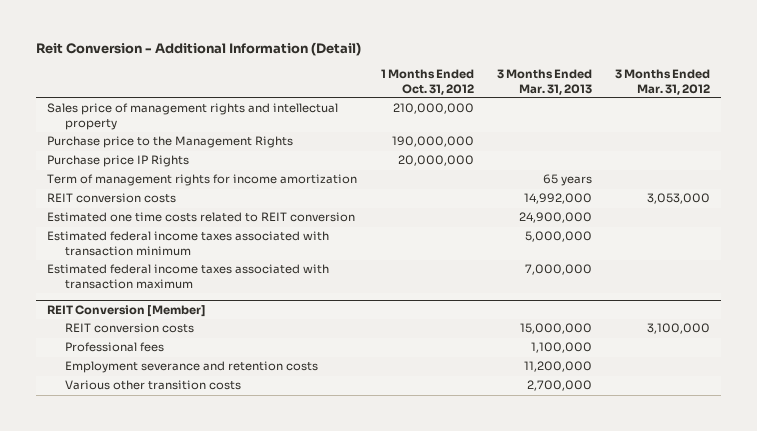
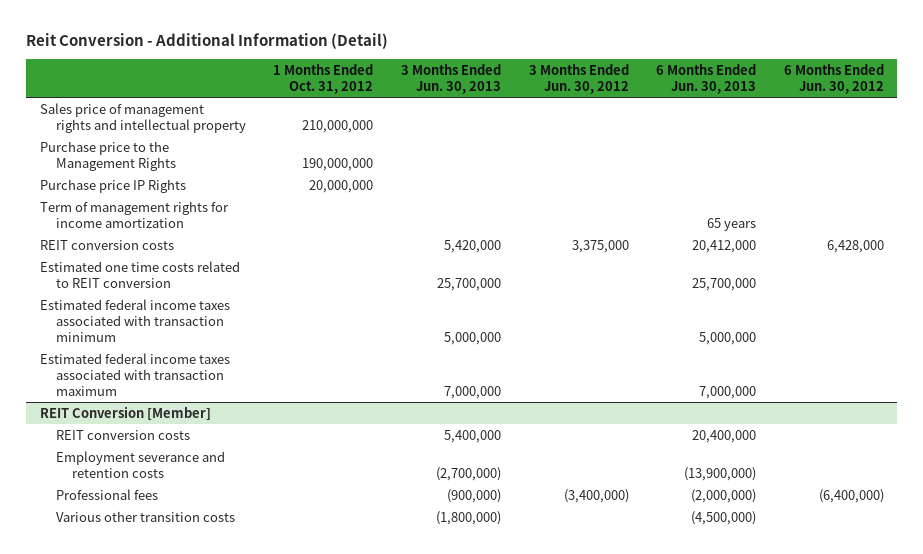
[496,69,592,95] 3 Months Ended Mar. 31, 2013 -> none
[614,69,710,95] 3 Months Ended Mar. 31, 2012 -> none
none -> [401,64,502,95] 3 Months Ended Jun. 30, 2013
none -> [528,64,629,95] 3 Months Ended Jun. 30, 2012
none -> [656,64,757,95] 6 Months Ended Jun. 30, 2013
none -> [783,64,884,95] 6 Months Ended Jun. 30, 2012
[65,342,165,353] Professional fees -> [55,488,158,500] Professional fees

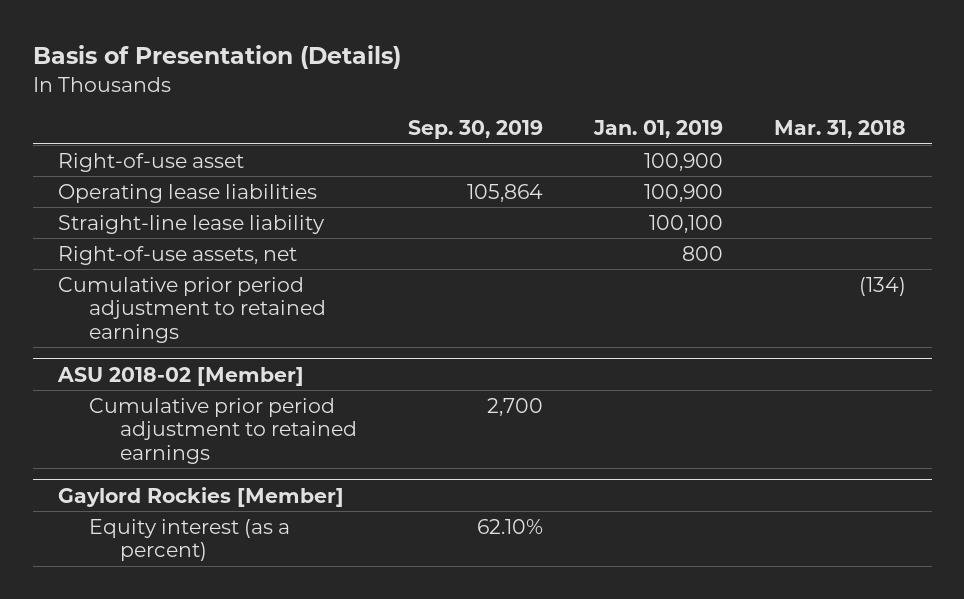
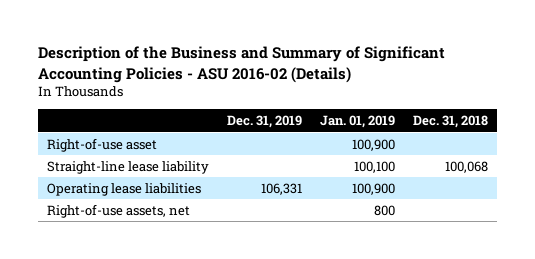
[32,45,401,70] Basis of Presentation (Details) -> [37,46,445,83] Description of the Business and Summary of Significant Accounting Policies - ASU 2016-02 (Details)
[408,119,544,139] Sep. 30, 2019 -> none
[774,119,907,138] Mar. 31, 2018 -> none
none -> [226,115,302,129] Dec. 31, 2019
none -> [413,115,489,129] Dec. 31, 2018
[58,183,318,203] Operating lease liabilities -> [46,182,201,196] Operating lease liabilities
[58,276,327,343] Cumulative prior period adjustment to retained earnings -> none
[57,366,305,386] ASU 2018-02 [Member] -> none
[89,397,358,464] Cumulative prior period adjustment to retained earnings -> none
[58,486,345,507] Gaylord Rockies [Member] -> none
[89,518,291,562] Equity interest (as a percent) -> none

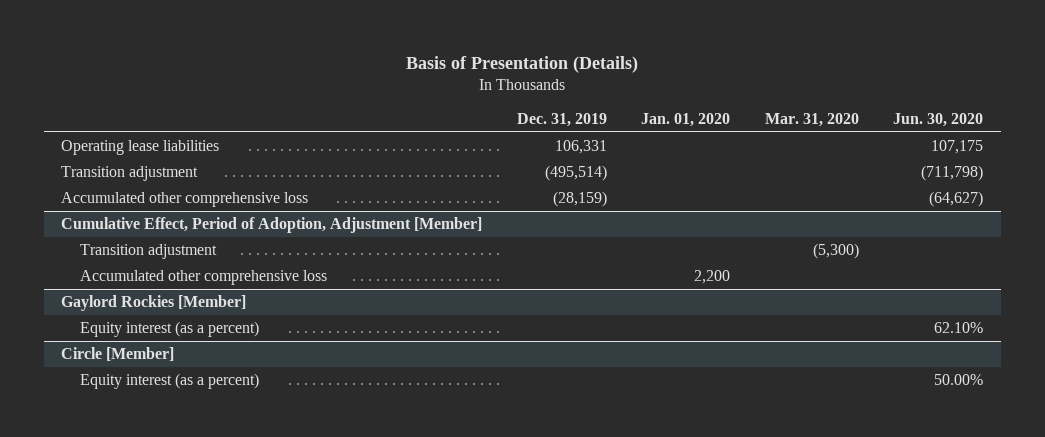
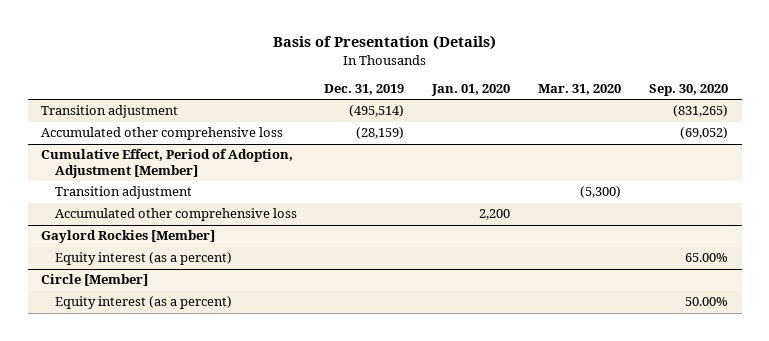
[893,112,984,127] Jun. 30, 2020 -> none
none -> [648,84,728,97] Sep. 30, 2020
[61,140,220,156] Operating lease liabilities -> none

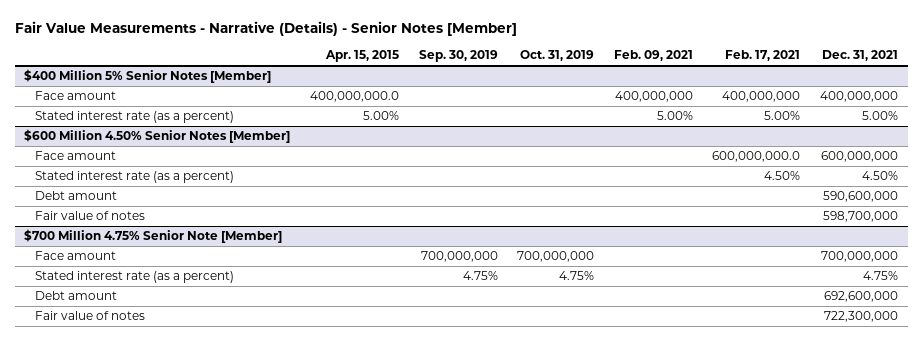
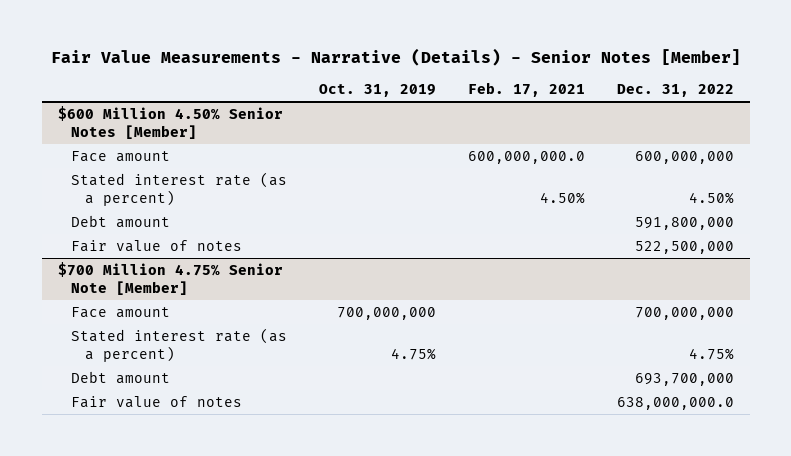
[324,50,399,63] Apr. 15, 2015 -> none
[418,50,498,63] Sep. 30, 2019 -> none
[613,50,693,62] Feb. 09, 2021 -> none
[821,50,898,62] Dec. 31, 2021 -> none
none -> [616,84,734,98] Dec. 31, 2022
[24,69,272,84] $400 Million 5% Senior Notes [Member] -> none
[35,91,117,101] Face amount -> none
[35,111,235,124] Stated interest rate (as a percent) -> none

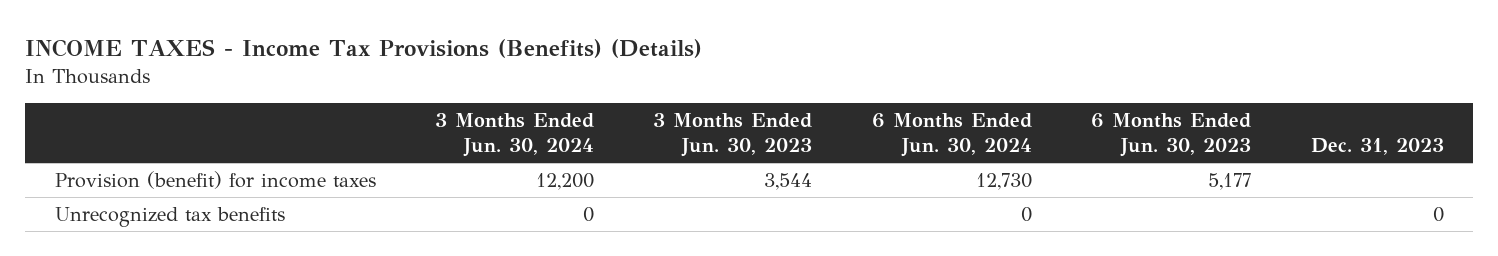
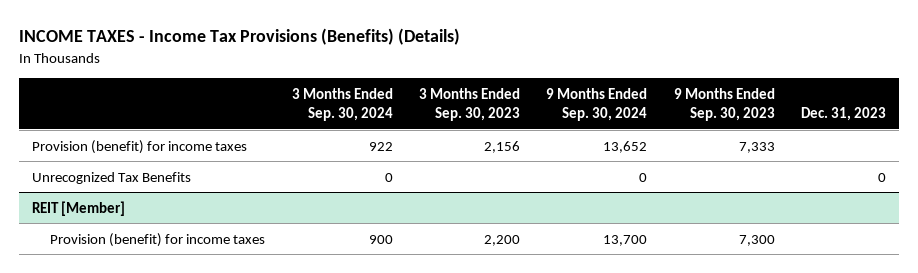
[434,112,594,157] 3 Months Ended Jun. 30, 2024 -> none
[653,112,813,157] 3 Months Ended Jun. 30, 2023 -> none
[871,112,1032,157] 6 Months Ended Jun. 30, 2024 -> none
[1091,112,1252,157] 6 Months Ended Jun. 30, 2023 -> none
none -> [291,87,393,122] 3 Months Ended Sep. 30, 2024
none -> [418,87,520,122] 3 Months Ended Sep. 30, 2023
none -> [546,87,648,122] 9 Months Ended Sep. 30, 2024
none -> [673,87,775,122] 9 Months Ended Sep. 30, 2023
[54,207,285,228] Unrecognized tax benefits -> [31,171,191,184] Unrecognized Tax Benefits
none -> [31,200,125,216] REIT [Member]
none -> [50,232,266,247] Provision (benefit) for income taxes

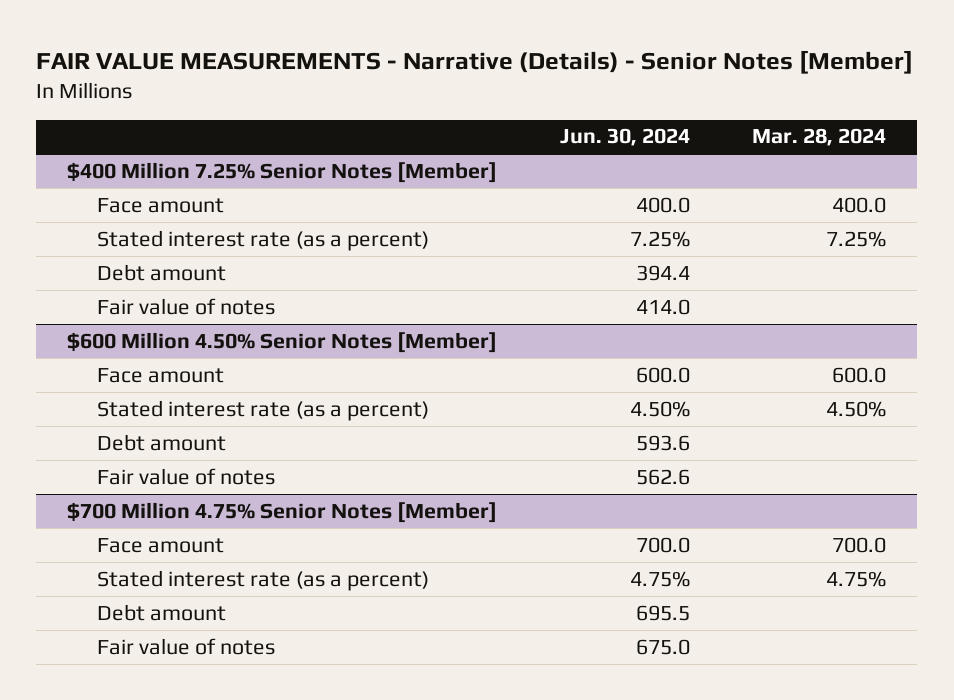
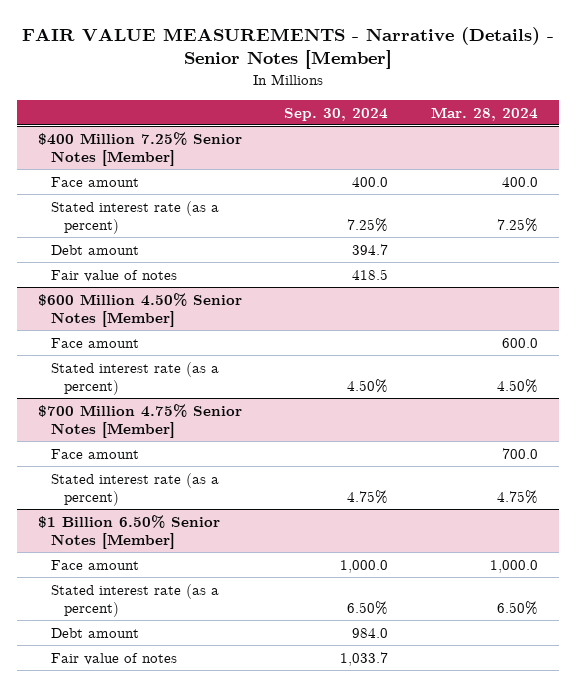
[559,128,690,147] Jun. 30, 2024 -> none
none -> [284,107,389,121] Sep. 30, 2024
[97,433,227,451] Debt amount -> none
[97,467,276,485] Fair value of notes -> none
[97,603,227,621] Debt amount -> none
[97,637,276,655] Fair value of notes -> none
none -> [38,514,221,550] $1 Billion 6.50% Senior Notes [Member]
none -> [51,559,140,570] Face amount
none -> [51,583,220,618] Stated interest rate (as a percent)
none -> [51,627,140,638] Debt amount
none -> [51,652,178,665] Fair value of notes

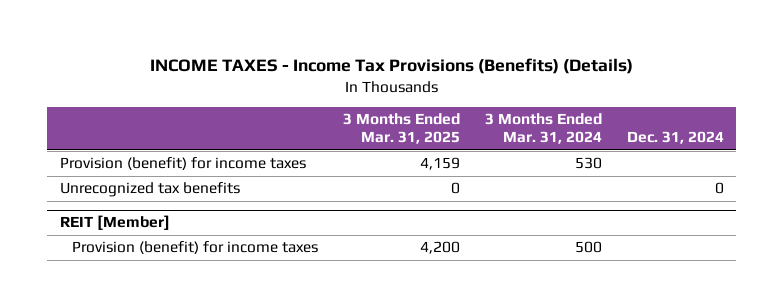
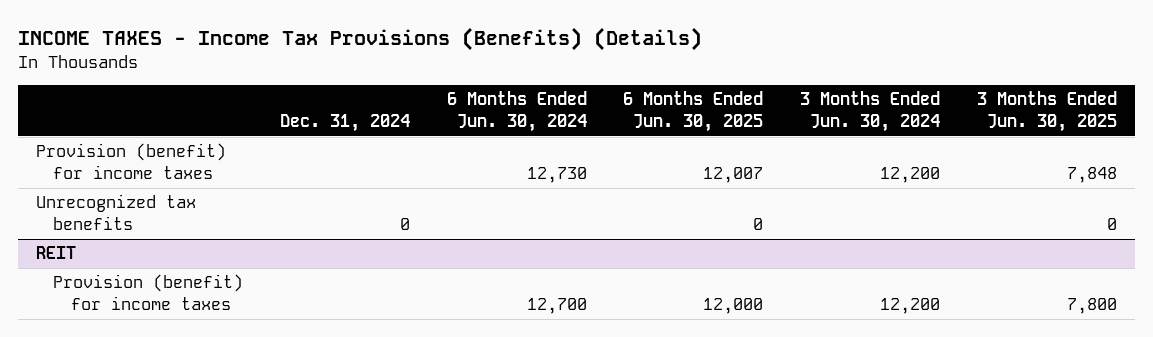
[343,113,461,145] 3 Months Ended Mar. 31, 2025 -> none
[485,113,603,145] 3 Months Ended Mar. 31, 2024 -> none
none -> [446,91,587,133] 6 Months Ended Jun. 30, 2024
none -> [623,91,764,133] 6 Months Ended Jun. 30, 2025
none -> [800,91,941,133] 3 Months Ended Jun. 30, 2024
none -> [976,91,1117,133] 3 Months Ended Jun. 30, 2025
[59,215,170,231] REIT [Member] -> [36,246,77,260] REIT

